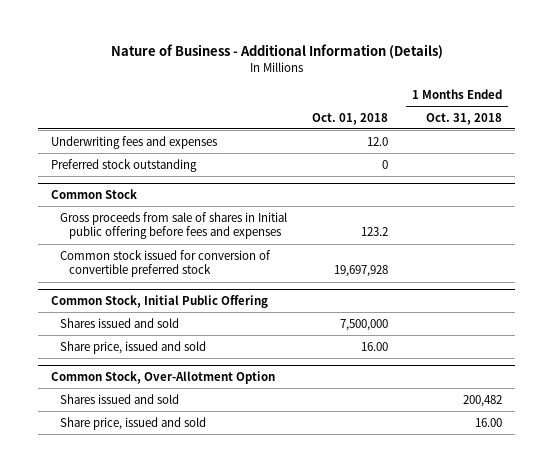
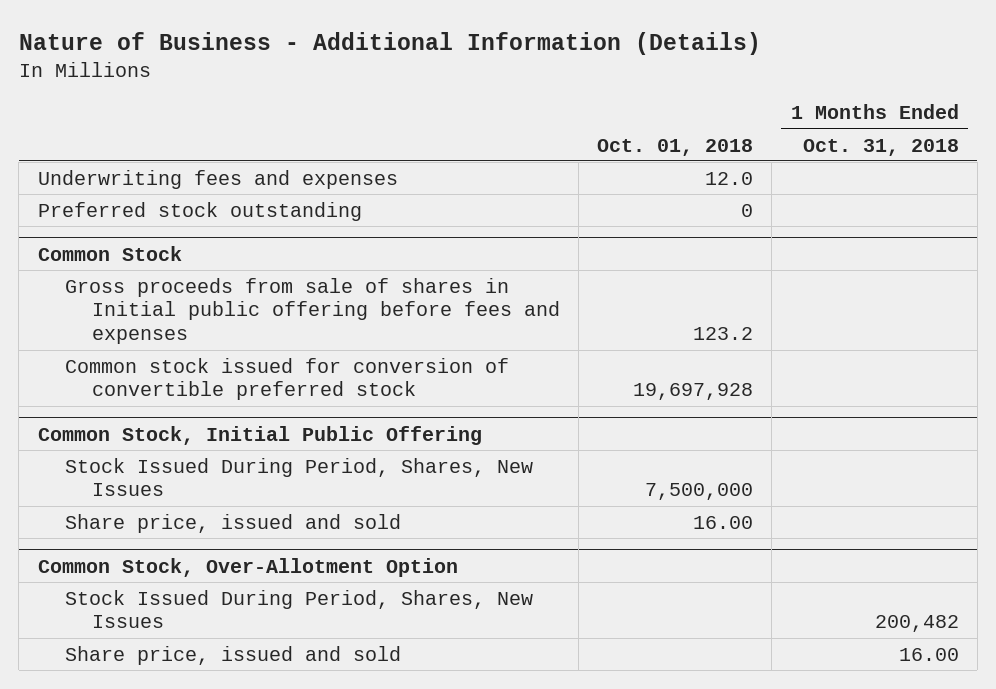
[60,317,180,328] Shares issued and sold -> [64,457,533,497] Stock Issued During Period, Shares, New Issues
[60,393,180,404] Shares issued and sold -> [64,589,533,629] Stock Issued During Period, Shares, New Issues

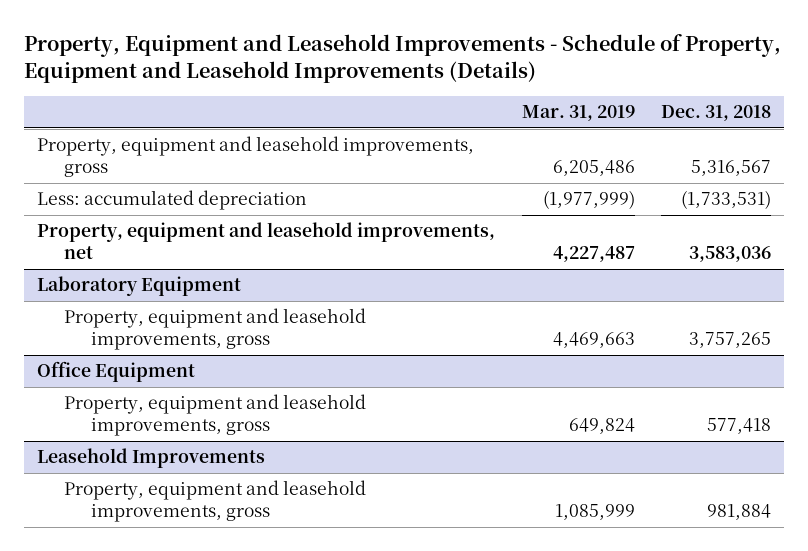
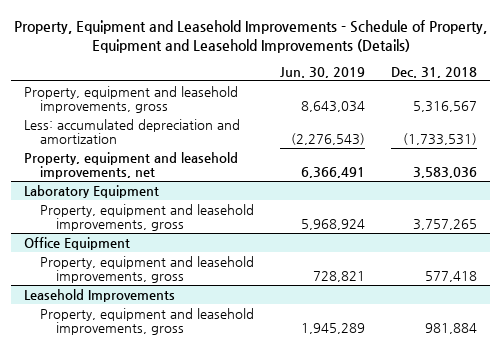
[521,105,635,122] Mar. 31, 2019 -> none
none -> [280,66,366,78] Jun. 30, 2019
[37,190,308,211] Less: accumulated depreciation -> [24,118,241,144] Less: accumulated depreciation and amortization

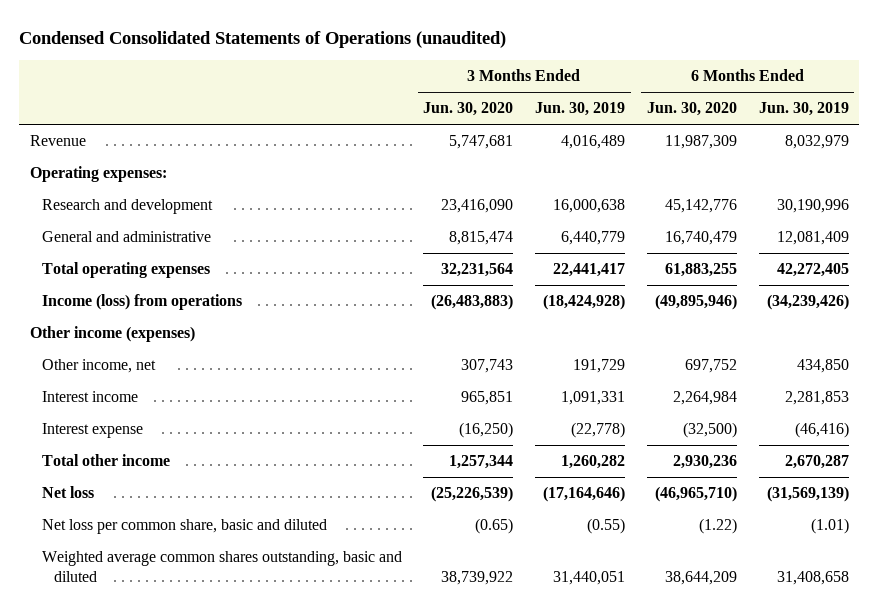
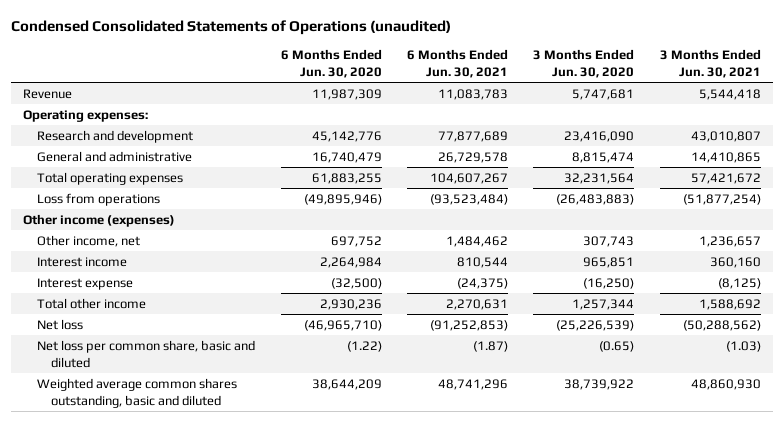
[535,102,626,117] Jun. 30, 2019 -> none
[758,102,849,117] Jun. 30, 2019 -> none
none -> [407,49,509,79] 6 Months Ended Jun. 30, 2021
none -> [659,49,761,79] 3 Months Ended Jun. 30, 2021
[41,294,242,311] Income (loss) from operations -> [37,192,161,206] Loss from operations

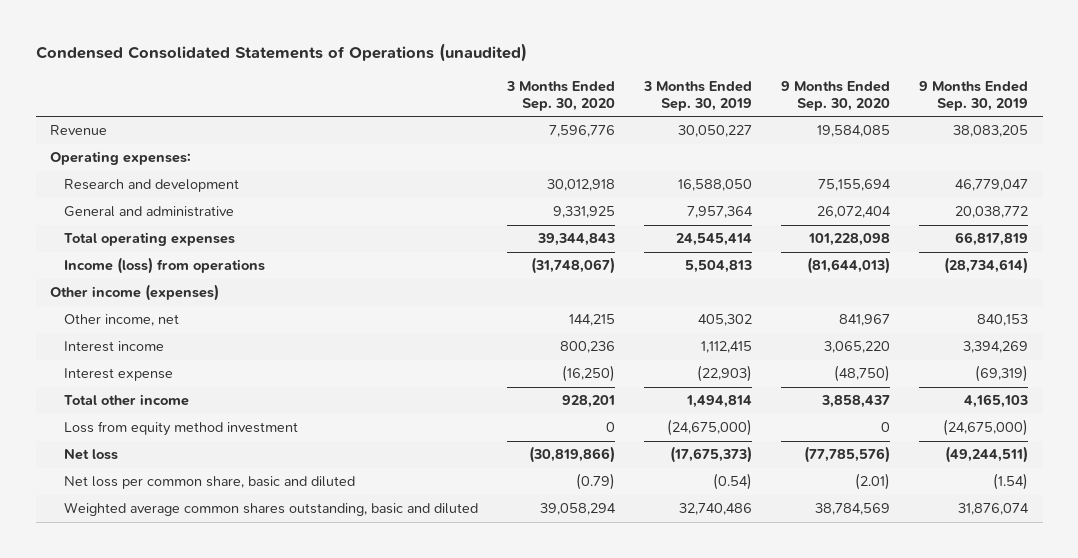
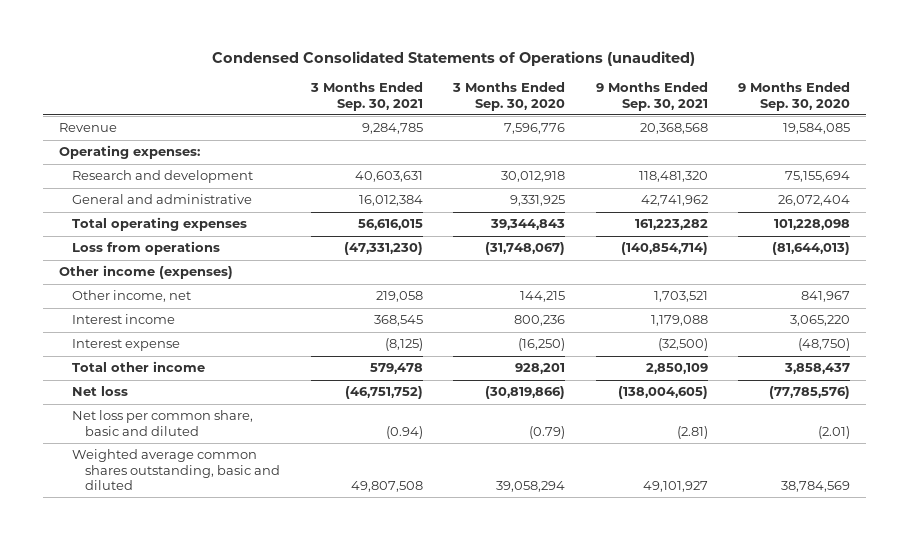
[642,80,752,111] 3 Months Ended Sep. 30, 2019 -> none
[919,80,1029,111] 9 Months Ended Sep. 30, 2019 -> none
none -> [309,82,423,111] 3 Months Ended Sep. 30, 2021
none -> [595,82,708,111] 9 Months Ended Sep. 30, 2021
[63,257,265,275] Income (loss) from operations -> [72,241,221,256] Loss from operations
[63,421,298,437] Loss from equity method investment -> none

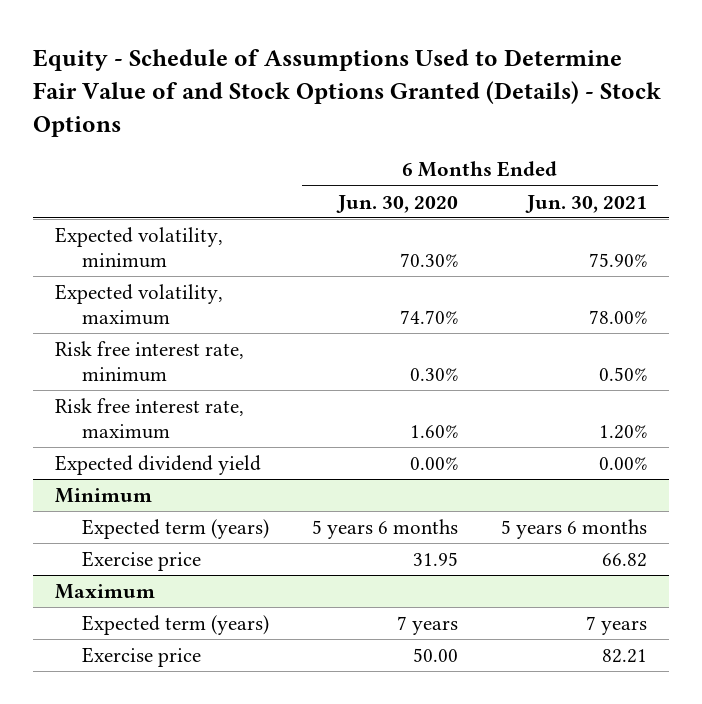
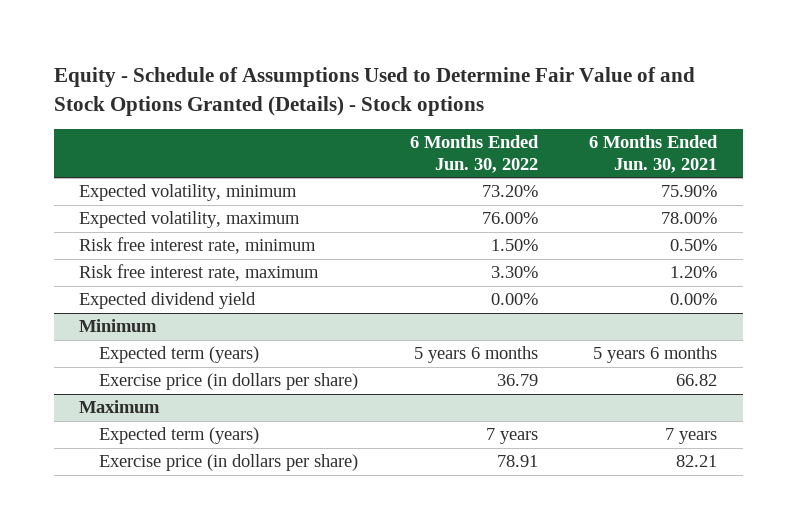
[32,48,661,137] Equity - Schedule of Assumptions Used to Determine Fair Value of and Stock Options Granted (Details) - Stock Options -> [53,67,695,116] Equity - Schedule of Assumptions Used to Determine Fair Value of and Stock Options Granted (Details) - Stock options
[336,194,459,213] Jun. 30, 2020 -> none
none -> [409,135,539,173] 6 Months Ended Jun. 30, 2022
[82,551,202,572] Exercise price -> [98,373,358,391] Exercise price (in dollars per share)
[82,647,202,668] Exercise price -> [98,454,358,472] Exercise price (in dollars per share)

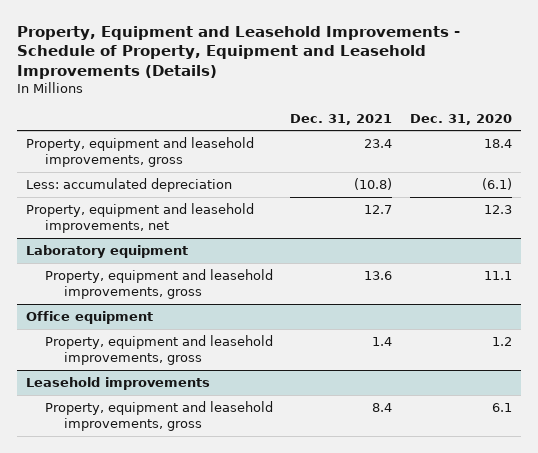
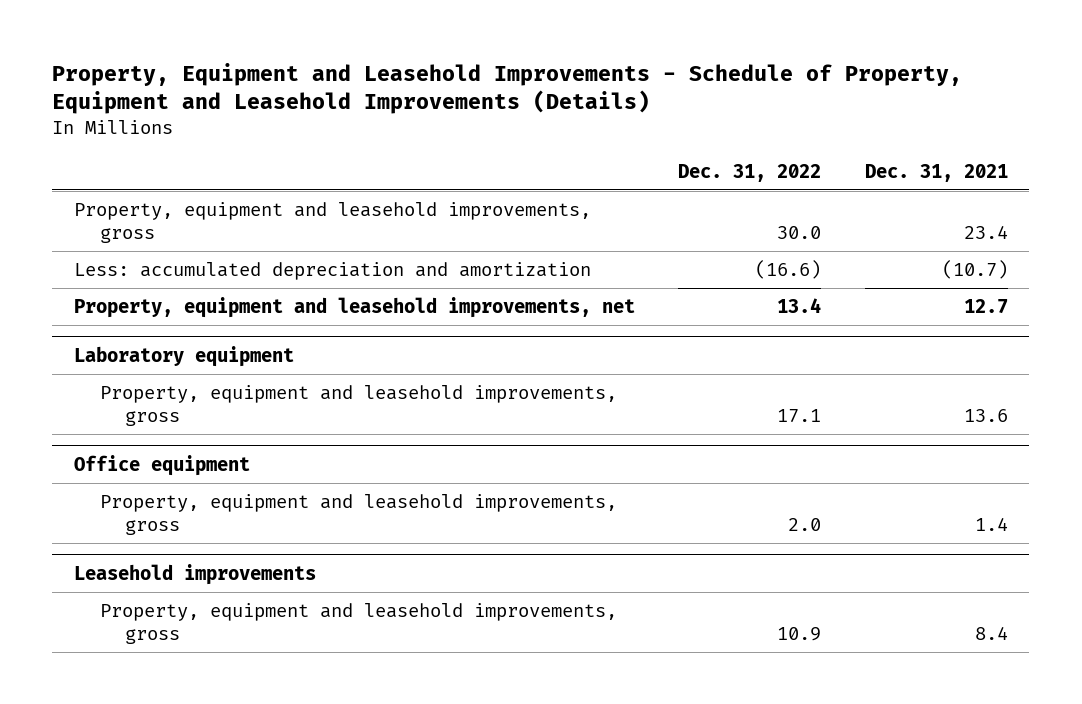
[410,113,513,125] Dec. 31, 2020 -> none
none -> [678,163,822,182] Dec. 31, 2022
[25,177,232,192] Less: accumulated depreciation -> [74,261,592,280] Less: accumulated depreciation and amortization
[354,177,393,190] (10.8) -> [941,259,1008,279] (10.7)

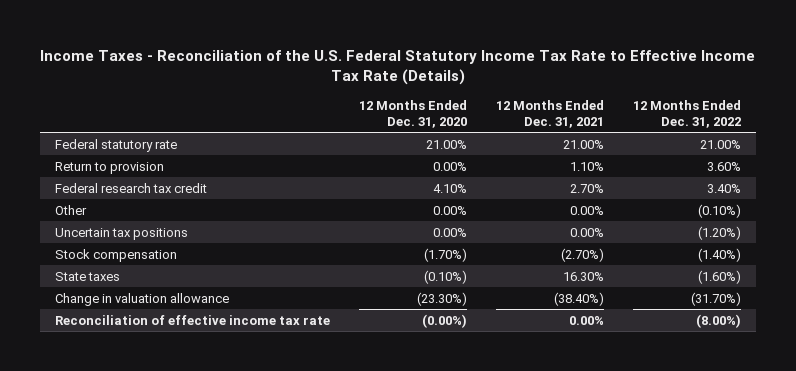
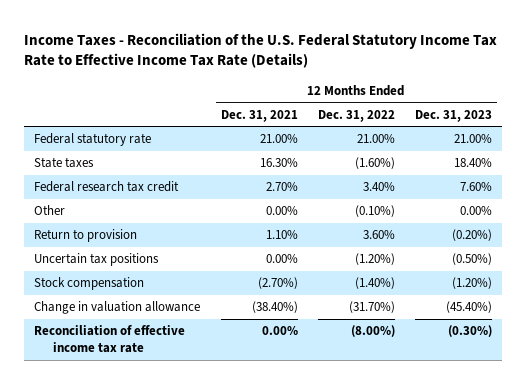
[358,99,467,129] 12 Months Ended Dec. 31, 2020 -> none
none -> [414,109,492,122] Dec. 31, 2023
[54,271,120,281] State taxes -> [34,157,95,169] State taxes
[54,161,164,174] Return to provision -> [34,229,138,243] Return to provision

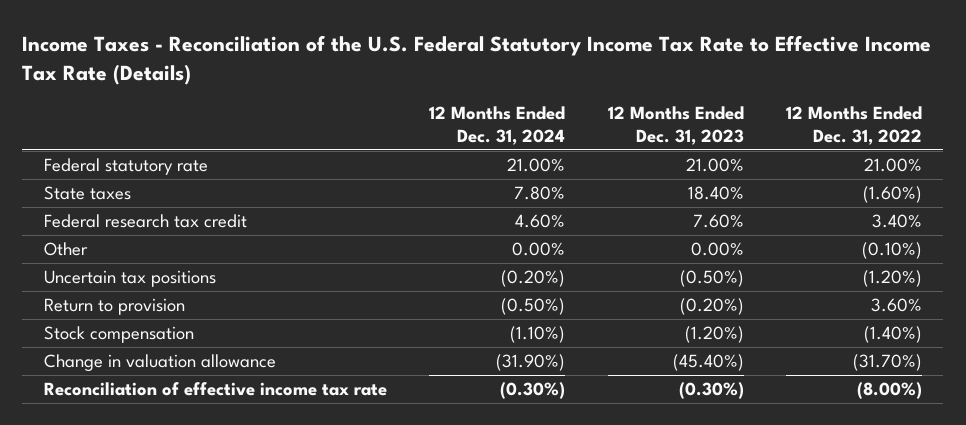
[220,109,298,122] Dec. 31, 2021 -> none
none -> [429,106,566,145] 12 Months Ended Dec. 31, 2024
[34,229,138,243] Return to provision -> [43,298,185,316] Return to provision

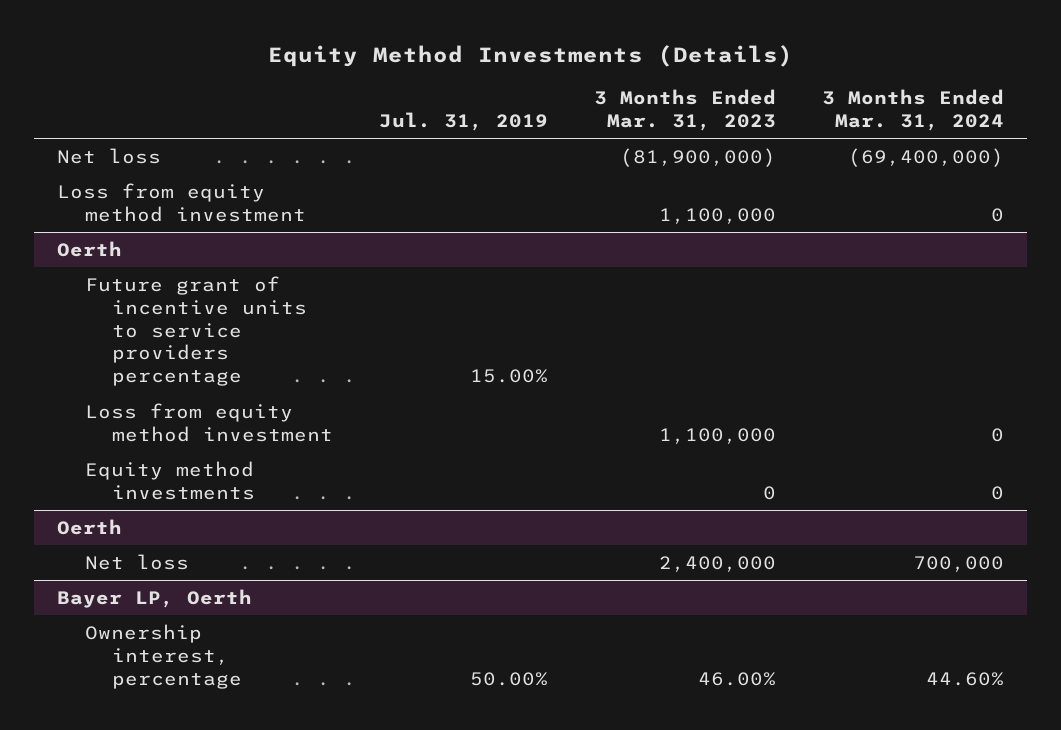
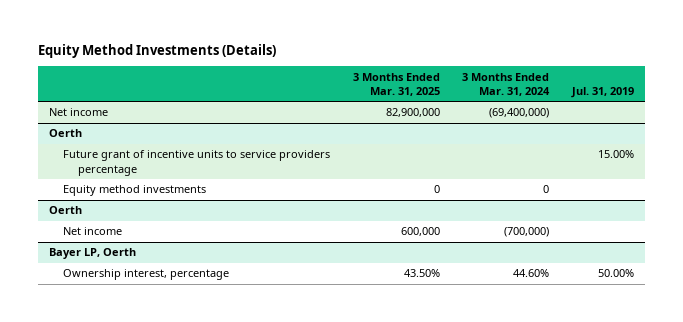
[593,89,776,131] 3 Months Ended Mar. 31, 2023 -> none
none -> [352,72,440,96] 3 Months Ended Mar. 31, 2025
[57,182,306,222] Loss from equity method investment -> none
[57,147,162,164] Net loss -> [49,108,109,117] Net income
[84,402,333,442] Loss from equity method investment -> none
[84,553,189,570] Net loss -> [63,227,123,236] Net income
[912,555,1004,572] 700,000 -> [504,227,550,238] (700,000)

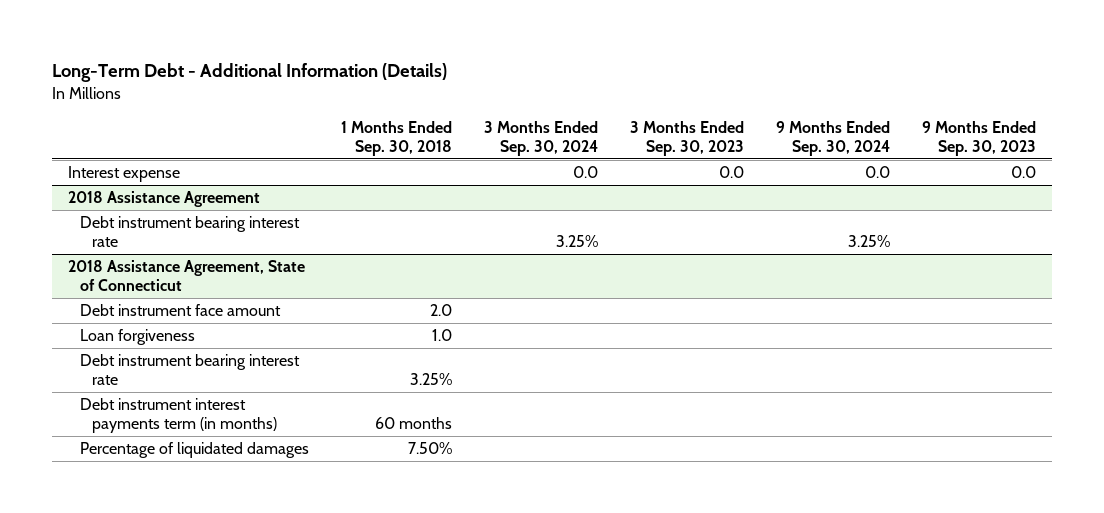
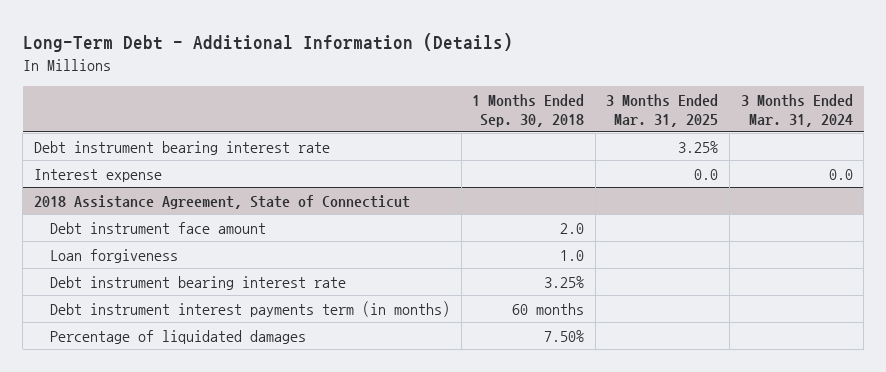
[484,121,599,156] 3 Months Ended Sep. 30, 2024 -> none
[630,121,745,156] 3 Months Ended Sep. 30, 2023 -> none
[776,121,891,156] 9 Months Ended Sep. 30, 2024 -> none
[922,121,1037,156] 9 Months Ended Sep. 30, 2023 -> none
none -> [606,93,719,127] 3 Months Ended Mar. 31, 2025
none -> [740,93,853,127] 3 Months Ended Mar. 31, 2024
[68,191,261,208] 2018 Assistance Agreement -> none
[68,166,181,183] Interest expense -> [33,168,162,182] Interest expense

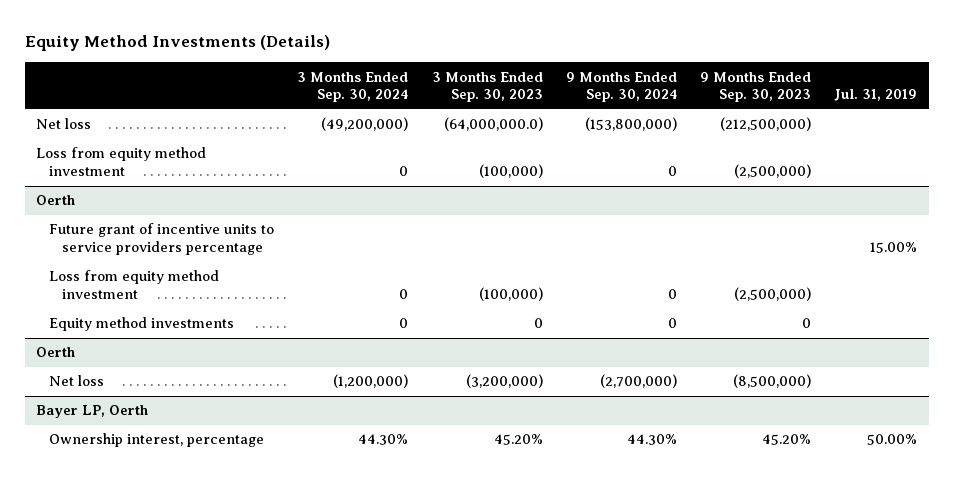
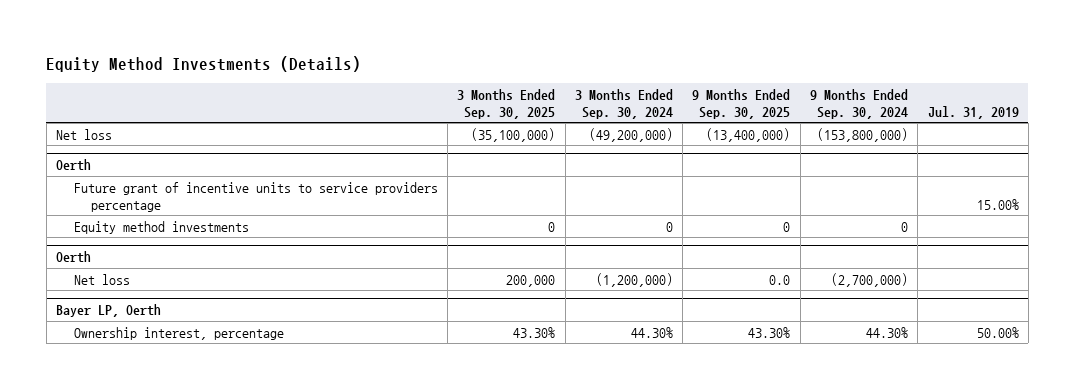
[431,71,543,103] 3 Months Ended Sep. 30, 2023 -> none
[700,71,812,103] 9 Months Ended Sep. 30, 2023 -> none
none -> [457,88,556,119] 3 Months Ended Sep. 30, 2025
none -> [692,88,791,119] 9 Months Ended Sep. 30, 2025
[36,147,207,177] Loss from equity method investment -> none
[49,270,220,300] Loss from equity method investment -> none

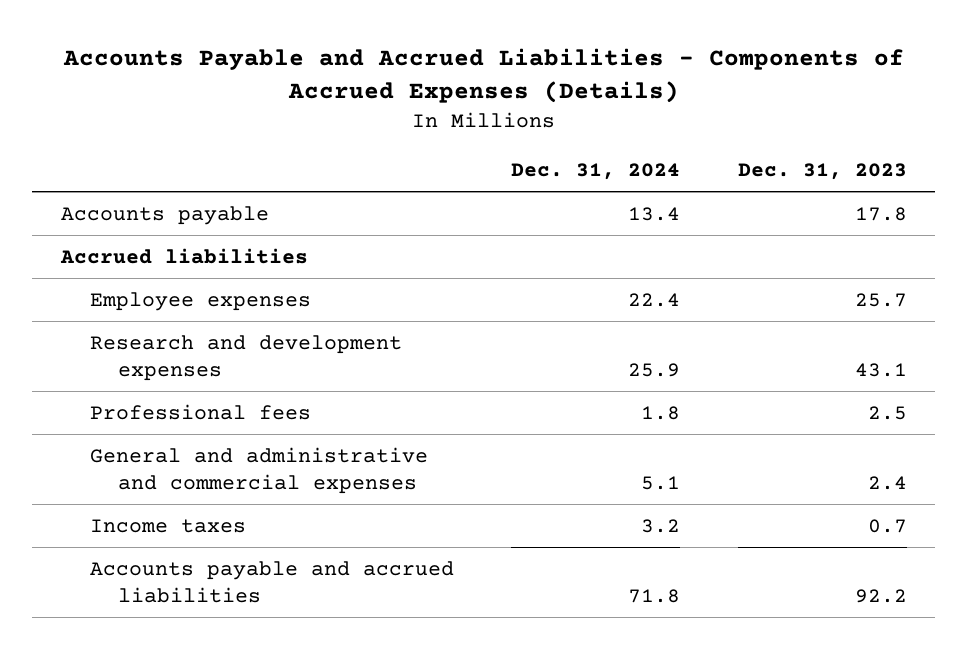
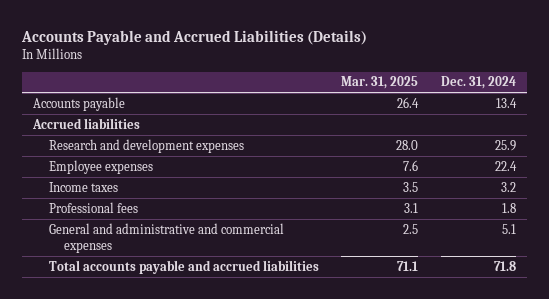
[62,47,904,104] Accounts Payable and Accrued Liabilities - Components of Accrued Expenses (Details) -> [21,29,368,45] Accounts Payable and Accrued Liabilities (Details)
[737,162,907,180] Dec. 31, 2023 -> none
none -> [341,76,419,90] Mar. 31, 2025
[89,291,311,311] Employee expenses -> [48,159,153,174] Employee expenses
[89,518,246,533] Income taxes -> [48,181,118,192] Income taxes
[89,560,454,603] Accounts payable and accrued liabilities -> [48,259,319,274] Total accounts payable and accrued liabilities

